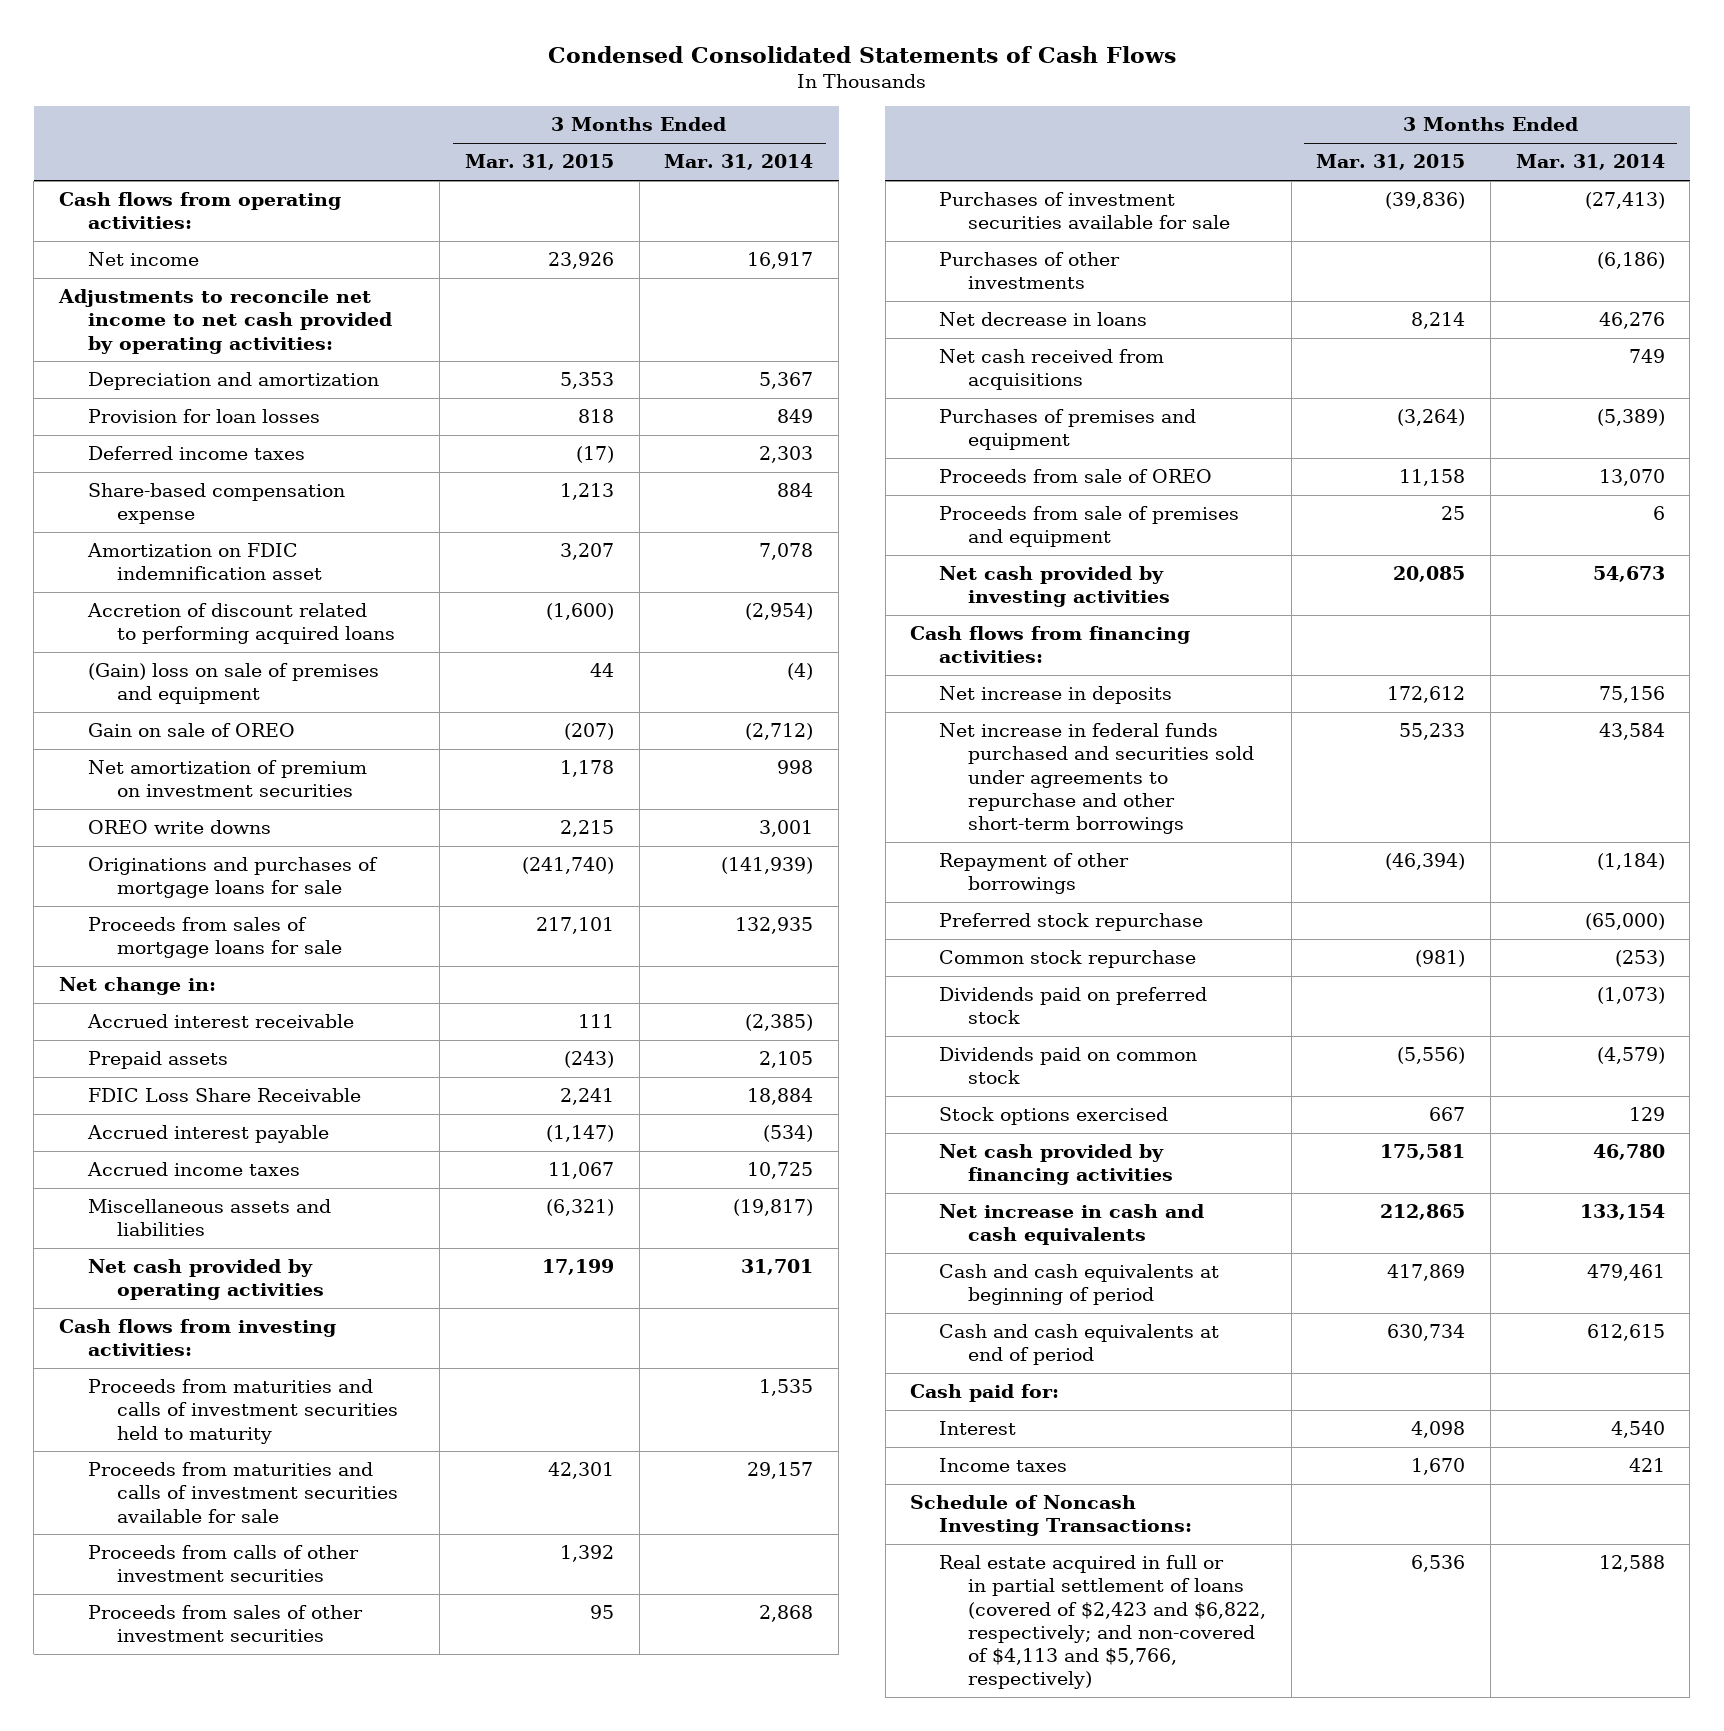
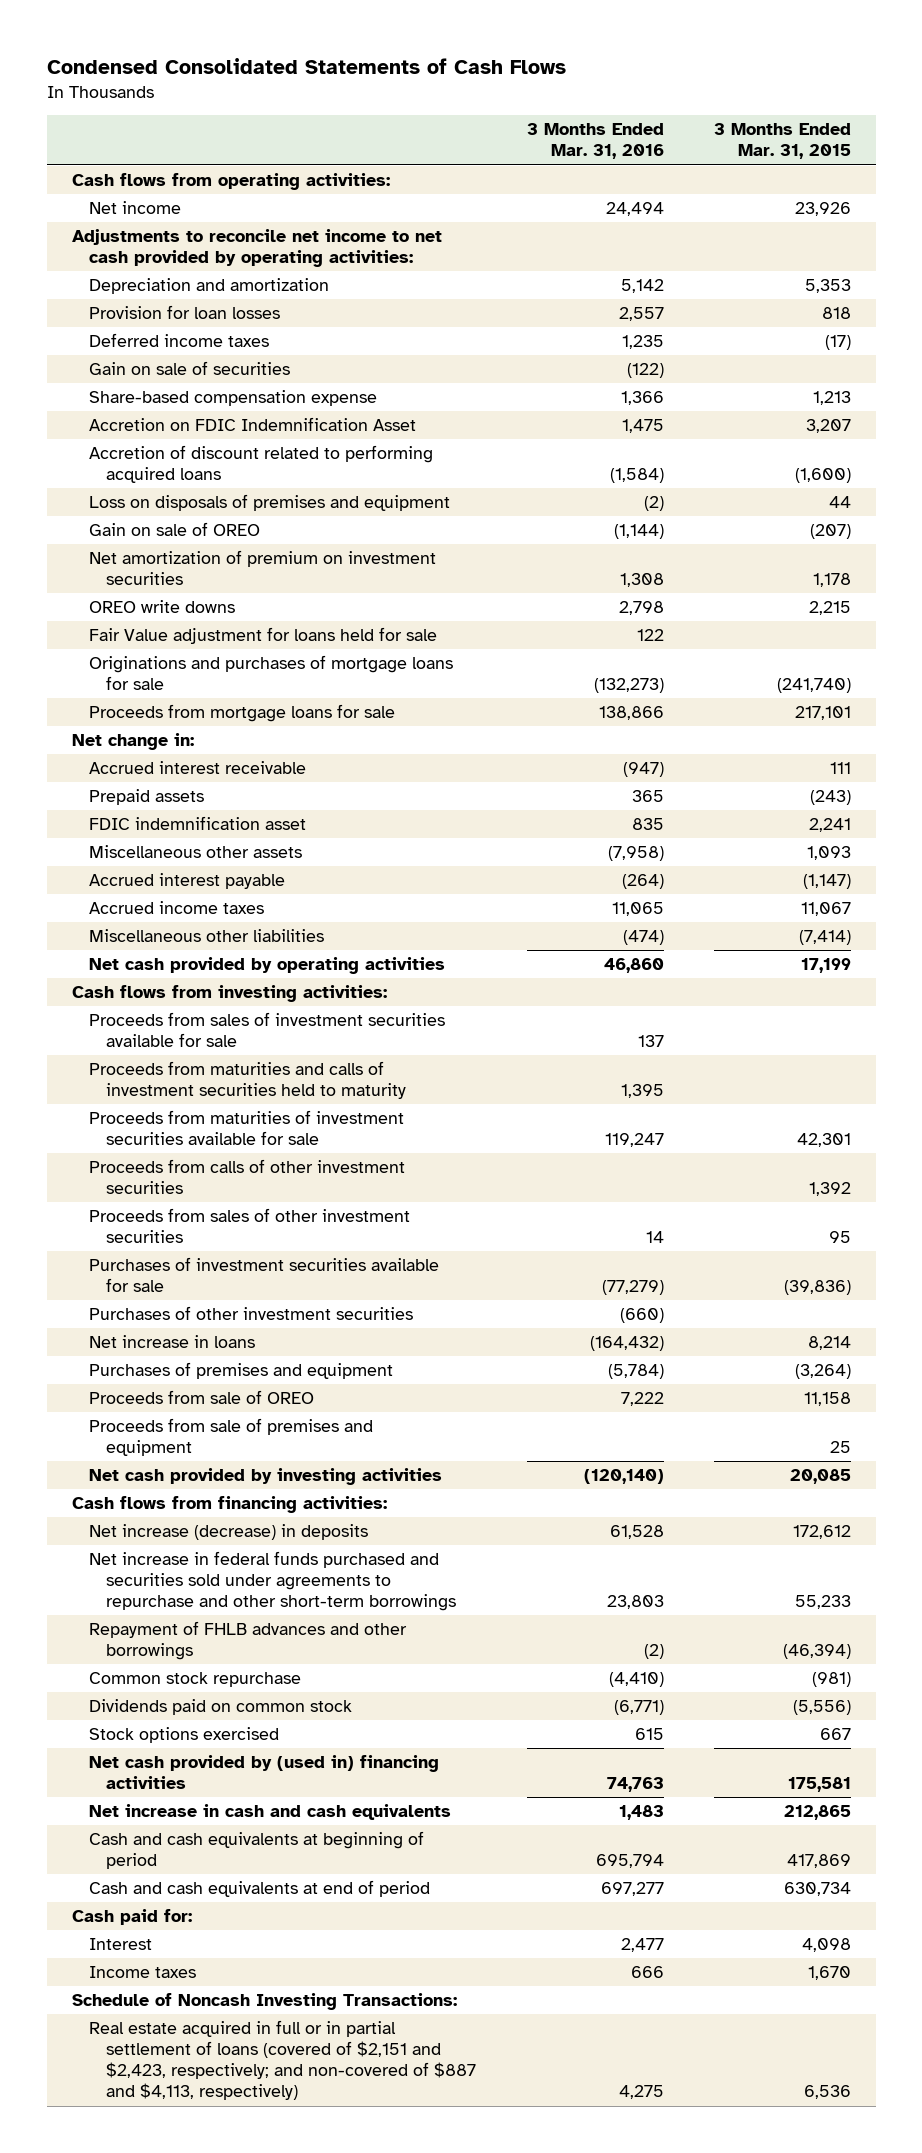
[664,154,814,171] Mar. 31, 2014 -> none
none -> [526,123,664,160] 3 Months Ended Mar. 31, 2016
none -> [89,361,291,376] Gain on sale of securities
[86,543,322,581] Amortization on FDIC indemnification asset -> [89,417,417,432] Accretion on FDIC Indemnification Asset
[87,663,379,705] (Gain) loss on sale of premises and equipment -> [89,494,451,512] Loss on disposals of premises and equipment
none -> [89,627,438,645] Fair Value adjustment for loans held for sale
[87,917,342,959] Proceeds from sales of mortgage loans for sale -> [89,704,396,723] Proceeds from mortgage loans for sale
[87,1088,361,1103] FDIC Loss Share Receivable -> [89,816,307,831] FDIC indemnification asset
none -> [89,845,303,859] Miscellaneous other assets
[87,1199,331,1237] Miscellaneous assets and liabilities -> none
none -> [89,929,325,943] Miscellaneous other liabilities
none -> [89,1012,446,1048] Proceeds from sales of investment securities available for sale
[87,1462,398,1523] Proceeds from maturities and calls of investment securities available for sale -> [89,1110,405,1146] Proceeds from maturities of investment securities available for sale
[939,349,1165,391] Net cash received from acquisitions -> none
[939,252,1121,290] Purchases of other investments -> [89,1306,414,1321] Purchases of other investment securities
[939,312,1148,327] Net decrease in loans -> [89,1335,256,1349] Net increase in loans
[939,686,1173,705] Net increase in deposits -> [89,1524,369,1541] Net increase (decrease) in deposits
[939,913,1204,932] Preferred stock repurchase -> none
[939,853,1130,895] Repayment of other borrowings -> [89,1621,408,1661] Repayment of FHLB advances and other borrowings
[939,987,1208,1025] Dividends paid on preferred stock -> none
[939,1144,1174,1186] Net cash provided by financing activities -> [89,1755,440,1790] Net cash provided by (used in) financing activities
[939,1555,1267,1689] Real estate acquired in full or in partial settlement of loans (covered of $2,423 and $6,822, respectively; and non-covered of $4,113 and $5,766, respectively) -> [89,2020,477,2101] Real estate acquired in full or in partial settlement of loans (covered of $2,151 and $2,423, respectively; and non-covered of $887 and $4,113, respectively)

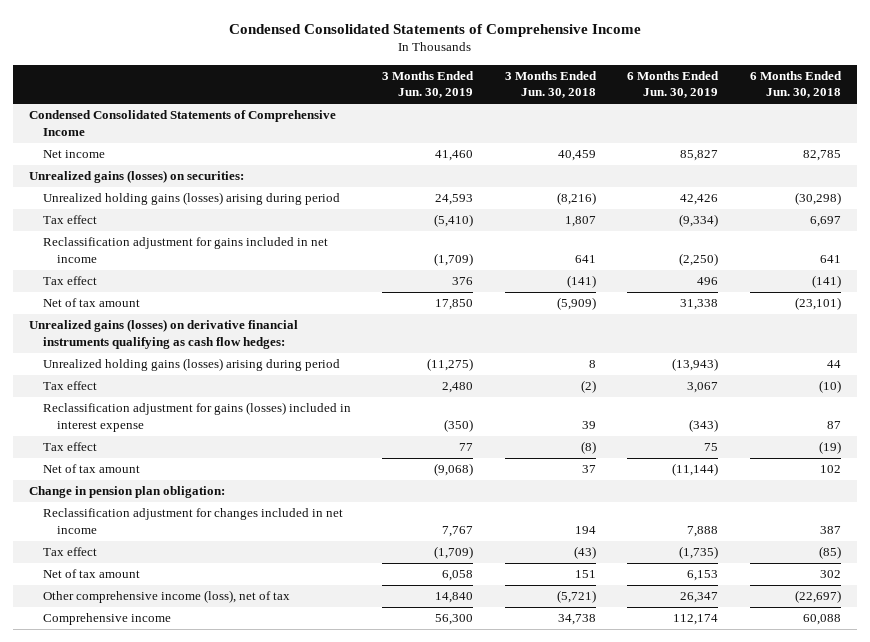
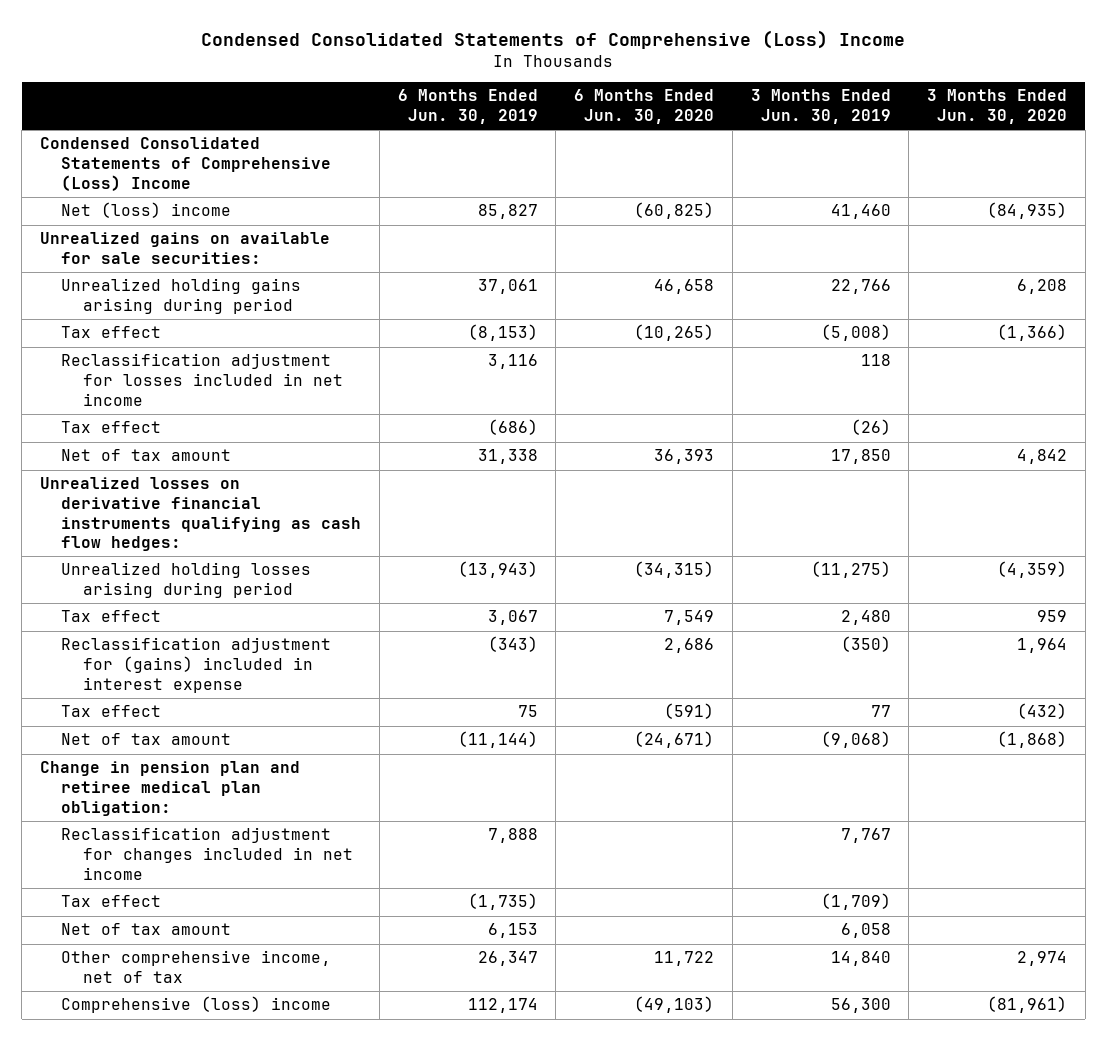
[228,23,641,37] Condensed Consolidated Statements of Comprehensive Income -> [201,29,906,49] Condensed Consolidated Statements of Comprehensive (Loss) Income
[504,71,597,99] 3 Months Ended Jun. 30, 2018 -> none
[749,71,842,99] 6 Months Ended Jun. 30, 2018 -> none
none -> [574,89,715,125] 6 Months Ended Jun. 30, 2020
none -> [926,89,1067,125] 3 Months Ended Jun. 30, 2020
[28,110,336,136] Condensed Consolidated Statements of Comprehensive Income -> [40,137,332,191] Condensed Consolidated Statements of Comprehensive (Loss) Income
[43,150,106,159] Net income -> [61,202,232,219] Net (loss) income
[28,170,244,184] Unrealized gains (losses) on securities: -> [40,232,331,265] Unrealized gains on available for sale securities:
[43,192,341,206] Unrealized holding gains (losses) arising during period -> [61,278,302,315] Unrealized holding gains arising during period
[435,194,474,206] 24,593 -> [830,279,891,295] 22,766
[680,194,719,206] 42,426 -> [477,279,538,295] 37,061
[434,214,474,228] (5,410) -> [820,324,891,342] (5,008)
[679,214,719,228] (9,334) -> [467,324,538,342] (8,153)
[43,237,329,263] Reclassification adjustment for gains included in net income -> [61,353,343,406] Reclassification adjustment for losses included in net income
[434,252,474,266] (1,709) -> [860,354,891,367] 118
[679,252,719,266] (2,250) -> [487,354,538,370] 3,116
[452,277,474,286] 376 -> [850,419,891,436] (26)
[697,277,719,286] 496 -> [487,419,538,436] (686)
[28,319,298,349] Unrealized gains (losses) on derivative financial instruments qualifying as cash flow hedges: -> [40,477,362,552] Unrealized losses on derivative financial instruments qualifying as cash flow hedges:
[43,358,341,372] Unrealized holding gains (losses) arising during period -> [61,562,312,599] Unrealized holding losses arising during period
[43,402,352,432] Reclassification adjustment for gains (losses) included in interest expense -> [61,637,332,693] Reclassification adjustment for (gains) included in interest expense
[28,486,225,499] Change in pension plan obligation: -> [40,761,301,816] Change in pension plan and retiree medical plan obligation:
[43,590,291,604] Other comprehensive income (loss), net of tax -> [61,950,332,984] Other comprehensive income, net of tax
[43,613,172,626] Comprehensive income -> [61,996,332,1014] Comprehensive (loss) income

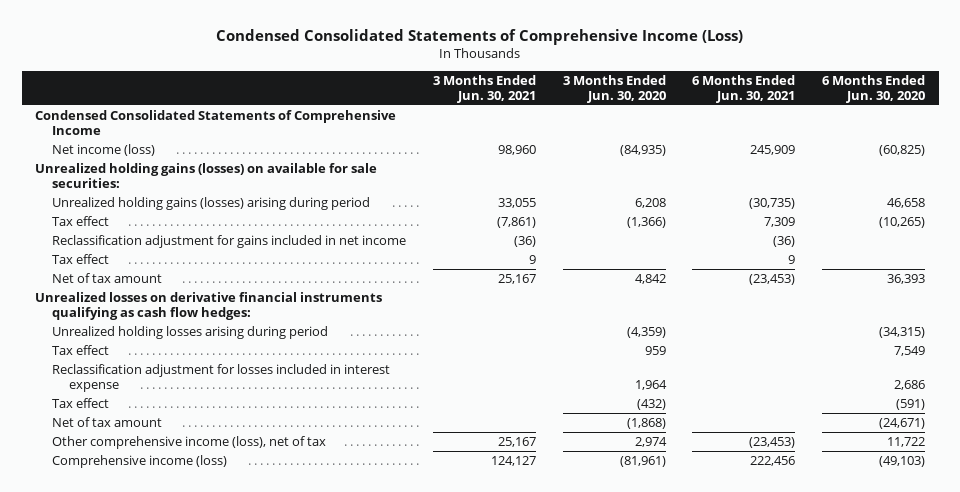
[201,29,906,49] Condensed Consolidated Statements of Comprehensive (Loss) Income -> [216,29,744,46] Condensed Consolidated Statements of Comprehensive Income (Loss)
[397,89,538,125] 6 Months Ended Jun. 30, 2019 -> none
[750,89,891,125] 3 Months Ended Jun. 30, 2019 -> none
none -> [432,74,536,103] 3 Months Ended Jun. 30, 2021
none -> [692,74,796,103] 6 Months Ended Jun. 30, 2021
[40,137,332,191] Condensed Consolidated Statements of Comprehensive (Loss) Income -> [35,109,397,135] Condensed Consolidated Statements of Comprehensive Income
[61,202,232,219] Net (loss) income -> [52,143,156,156] Net income (loss)
[40,232,331,265] Unrealized gains on available for sale securities: -> [35,162,378,188] Unrealized holding gains (losses) on available for sale securities:
[61,278,302,315] Unrealized holding gains arising during period -> [52,196,371,210] Unrealized holding gains (losses) arising during period
[61,353,343,406] Reclassification adjustment for losses included in net income -> [52,234,407,248] Reclassification adjustment for gains included in net income
[61,637,332,693] Reclassification adjustment for (gains) included in interest expense -> [52,363,391,392] Reclassification adjustment for losses included in interest expense
[40,761,301,816] Change in pension plan and retiree medical plan obligation: -> none
[61,827,353,880] Reclassification adjustment for changes included in net income -> none
[61,895,162,908] Tax effect -> none
[61,923,232,936] Net of tax amount -> none
[61,950,332,984] Other comprehensive income, net of tax -> [52,435,327,449] Other comprehensive income (loss), net of tax
[61,996,332,1014] Comprehensive (loss) income -> [52,454,228,468] Comprehensive income (loss)

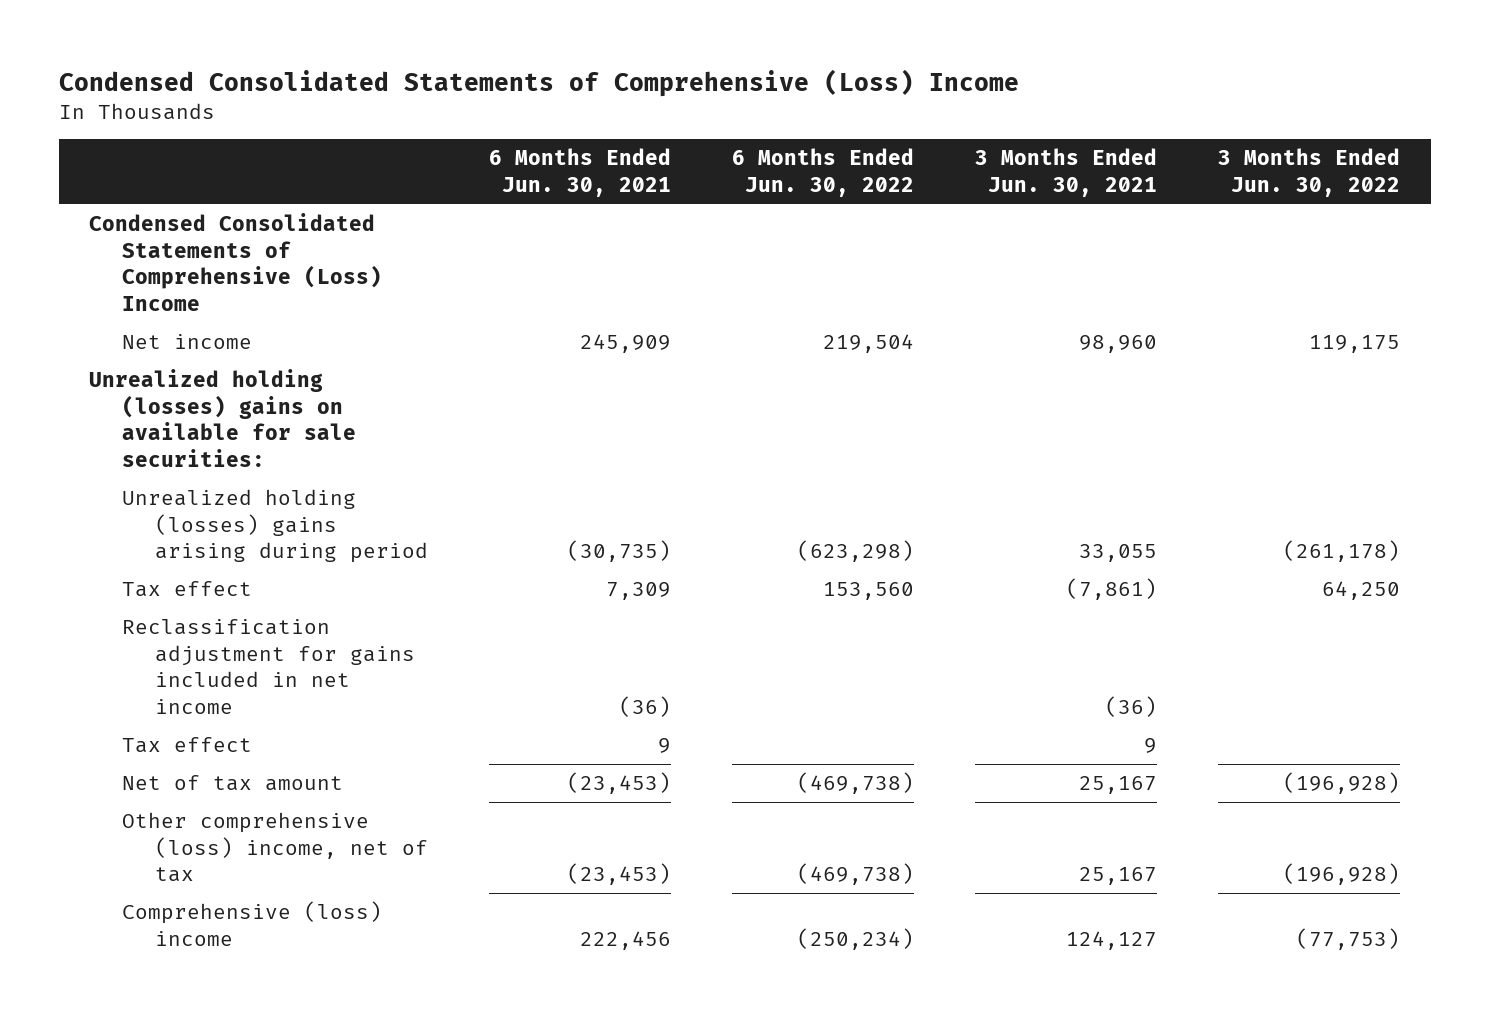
[216,29,744,46] Condensed Consolidated Statements of Comprehensive Income (Loss) -> [58,68,1019,97] Condensed Consolidated Statements of Comprehensive (Loss) Income
[562,74,666,103] 3 Months Ended Jun. 30, 2020 -> none
[822,74,926,103] 6 Months Ended Jun. 30, 2020 -> none
none -> [732,148,915,198] 6 Months Ended Jun. 30, 2022
none -> [1218,148,1401,198] 3 Months Ended Jun. 30, 2022
[35,109,397,135] Condensed Consolidated Statements of Comprehensive Income -> [89,213,383,312] Condensed Consolidated Statements of Comprehensive (Loss) Income
[52,143,156,156] Net income (loss) -> [122,334,253,350] Net income
[35,162,378,188] Unrealized holding gains (losses) on available for sale securities: -> [89,369,357,468] Unrealized holding (losses) gains on available for sale securities:
[52,196,371,210] Unrealized holding gains (losses) arising during period -> [122,489,429,564] Unrealized holding (losses) gains arising during period
[35,291,383,320] Unrealized losses on derivative financial instruments qualifying as cash flow hedges: -> none
[52,325,329,339] Unrealized holding losses arising during period -> none
[52,344,110,355] Tax effect -> none
[52,363,391,392] Reclassification adjustment for losses included in interest expense -> none
[52,397,110,408] Tax effect -> none
[52,416,163,427] Net of tax amount -> none
[52,435,327,449] Other comprehensive income (loss), net of tax -> [122,812,429,883] Other comprehensive (loss) income, net of tax
[52,454,228,468] Comprehensive income (loss) -> [122,901,383,946] Comprehensive (loss) income

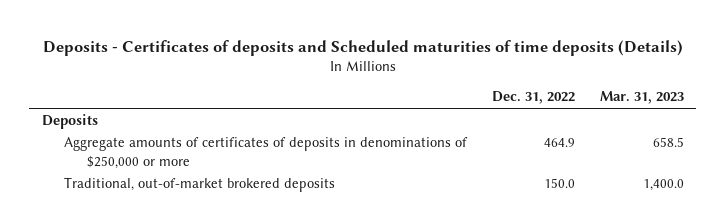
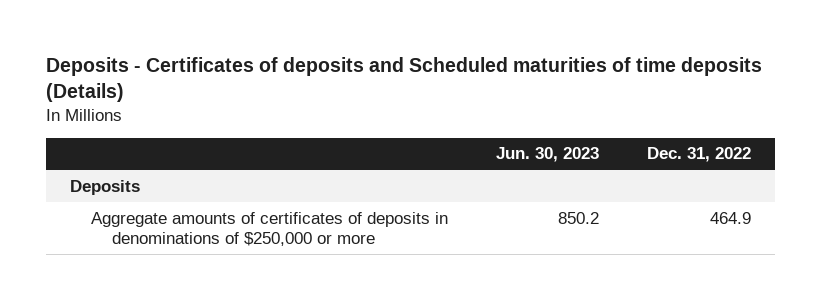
[599,91,684,105] Mar. 31, 2023 -> none
none -> [495,147,599,163] Jun. 30, 2023
[64,176,336,192] Traditional, out-of-market brokered deposits -> none

